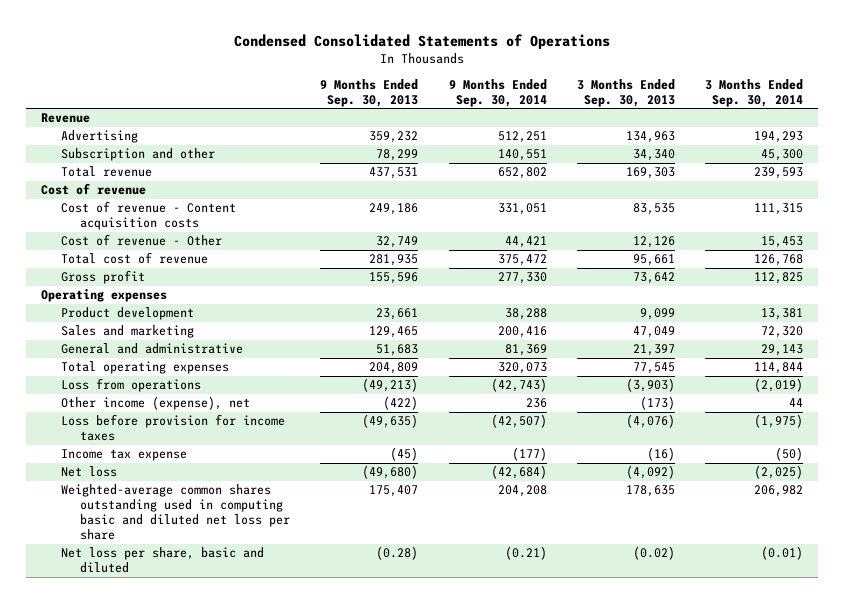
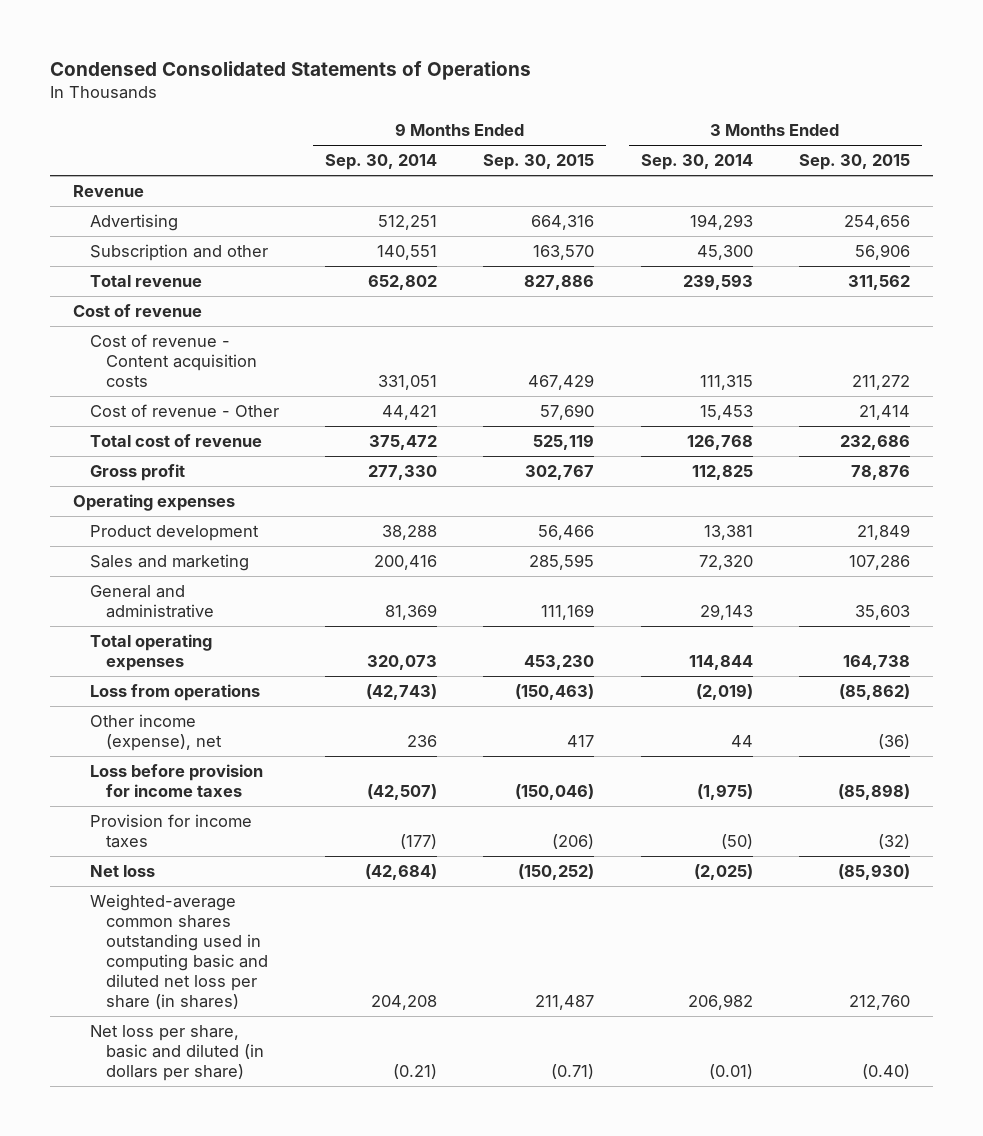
[320,78,419,107] 9 Months Ended Sep. 30, 2013 -> none
[577,78,676,107] 3 Months Ended Sep. 30, 2013 -> none
none -> [483,154,595,171] Sep. 30, 2015
none -> [799,154,911,171] Sep. 30, 2015
[60,449,187,462] Income tax expense -> [89,814,252,849] Provision for income taxes
[60,484,291,541] Weighted-average common shares outstanding used in computing basic and diluted net loss per share -> [89,894,269,1010] Weighted-average common shares outstanding used in computing basic and diluted net loss per share (in shares)
[60,547,264,574] Net loss per share, basic and diluted -> [89,1025,265,1082] Net loss per share, basic and diluted (in dollars per share)

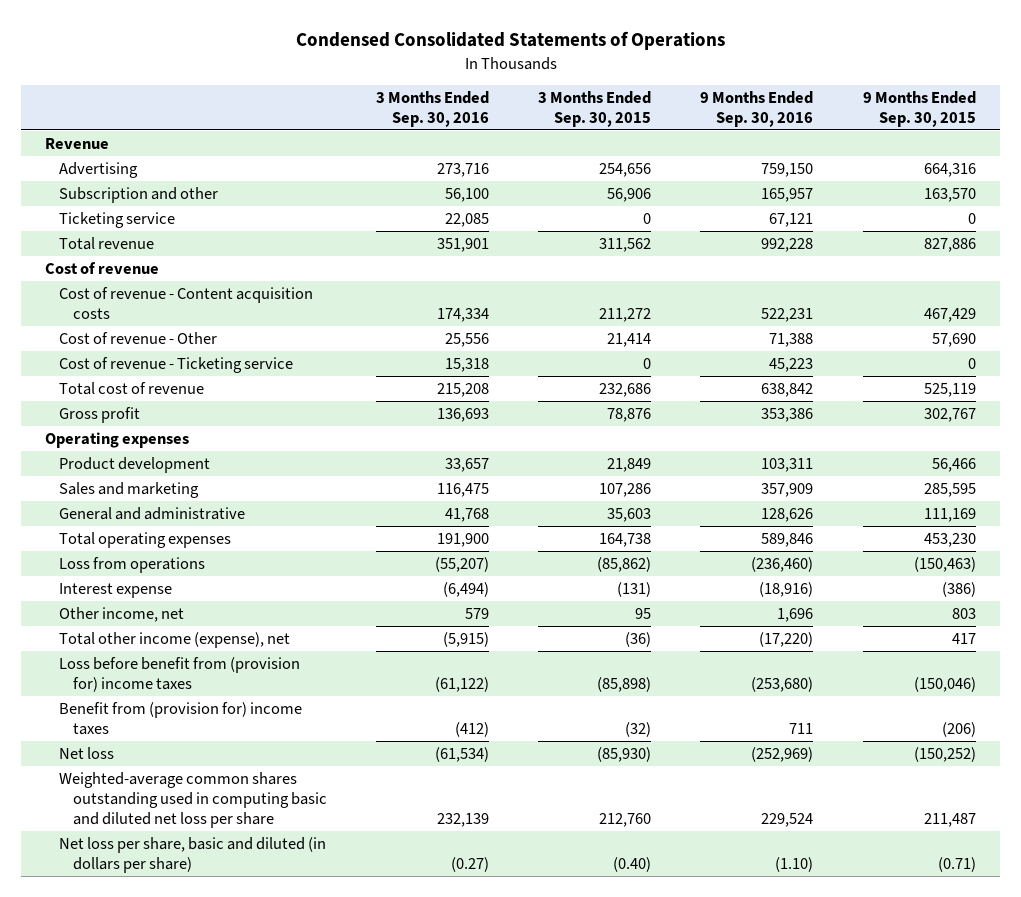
[325,154,438,171] Sep. 30, 2014 -> none
[640,154,753,171] Sep. 30, 2014 -> none
none -> [375,91,489,128] 3 Months Ended Sep. 30, 2016
none -> [700,91,814,128] 9 Months Ended Sep. 30, 2016
none -> [59,211,176,228] Ticketing service
none -> [59,356,294,373] Cost of revenue - Ticketing service
none -> [59,582,173,598] Interest expense
none -> [59,606,185,622] Other income, net
[89,714,223,752] Other income (expense), net -> [59,631,291,648] Total other income (expense), net
[89,764,263,798] Loss before provision for income taxes -> [59,656,301,692] Loss before benefit from (provision for) income taxes
[89,814,252,849] Provision for income taxes -> [59,701,303,735] Benefit from (provision for) income taxes
[89,894,269,1010] Weighted-average common shares outstanding used in computing basic and diluted net loss per share (in shares) -> [59,771,327,828] Weighted-average common shares outstanding used in computing basic and diluted net loss per share

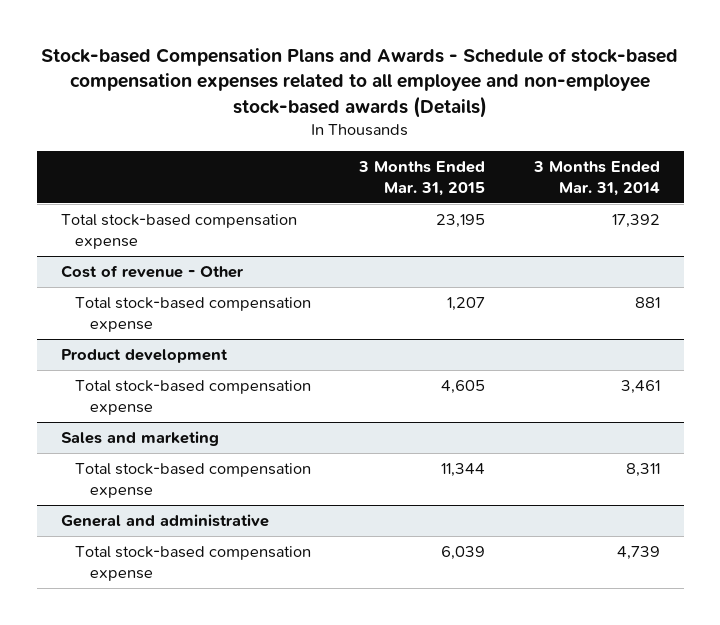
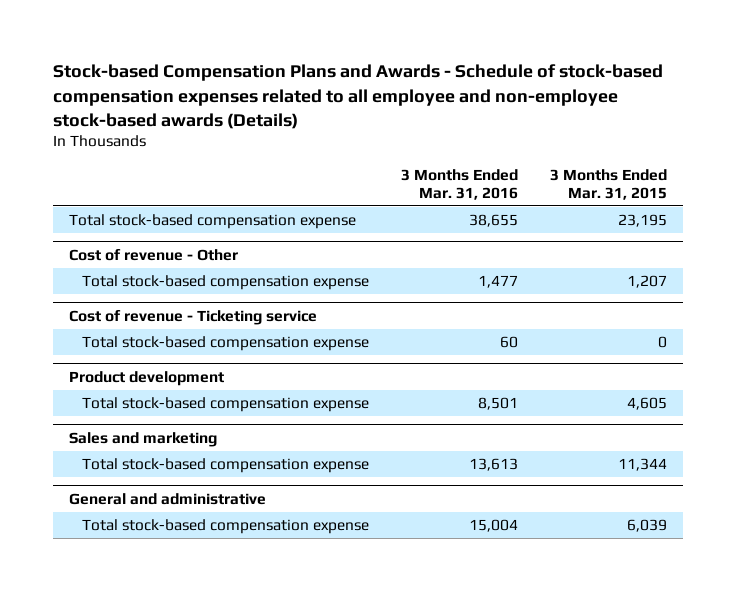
[532,161,660,196] 3 Months Ended Mar. 31, 2014 -> none
none -> [401,168,519,200] 3 Months Ended Mar. 31, 2016
none -> [69,309,318,325] Cost of revenue - Ticketing service
none -> [82,335,370,351] Total stock-based compensation expense

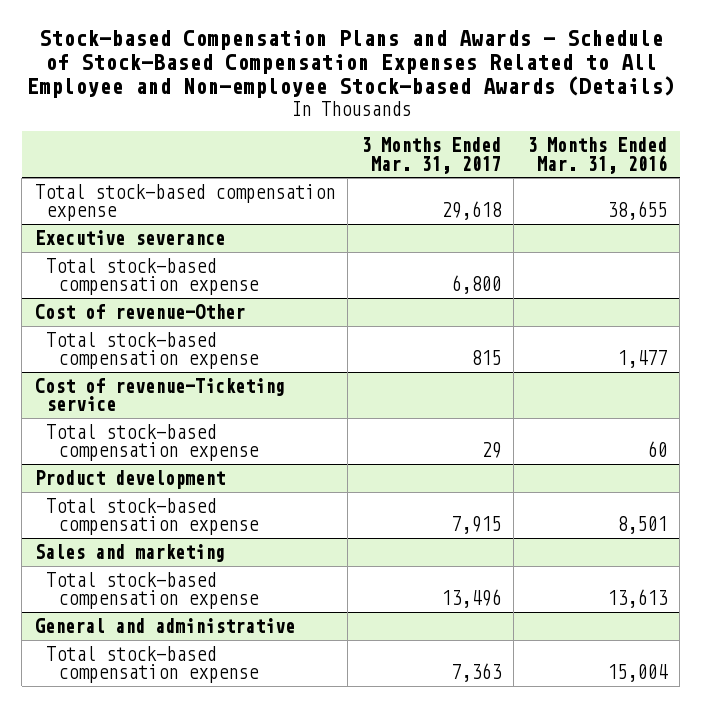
[53,64,664,129] Stock-based Compensation Plans and Awards - Schedule of stock-based compensation expenses related to all employee and non-employee stock-based awards (Details) -> [26,29,675,99] Stock-based Compensation Plans and Awards - Schedule of Stock-Based Compensation Expenses Related to All Employee and Non-employee Stock-based Awards (Details)
[549,168,667,200] 3 Months Ended Mar. 31, 2015 -> none
none -> [360,137,501,174] 3 Months Ended Mar. 31, 2017
none -> [34,230,225,246] Executive severance
none -> [46,258,260,296] Total stock-based compensation expense
[69,248,239,261] Cost of revenue - Other -> [34,304,245,320] Cost of revenue-Other
[69,309,318,325] Cost of revenue - Ticketing service -> [34,378,285,412] Cost of revenue-Ticketing service

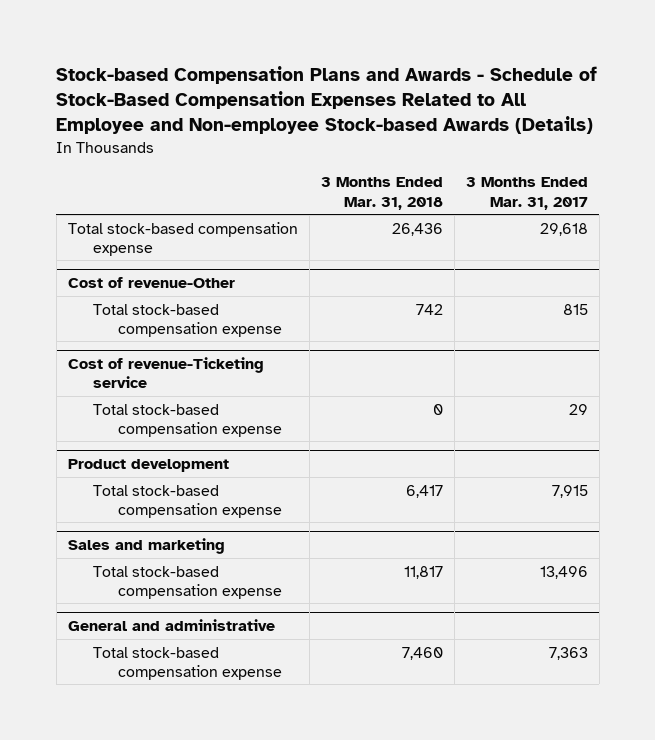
[526,137,667,174] 3 Months Ended Mar. 31, 2016 -> none
none -> [320,177,443,210] 3 Months Ended Mar. 31, 2018
[34,230,225,246] Executive severance -> none
[46,258,260,296] Total stock-based compensation expense -> none

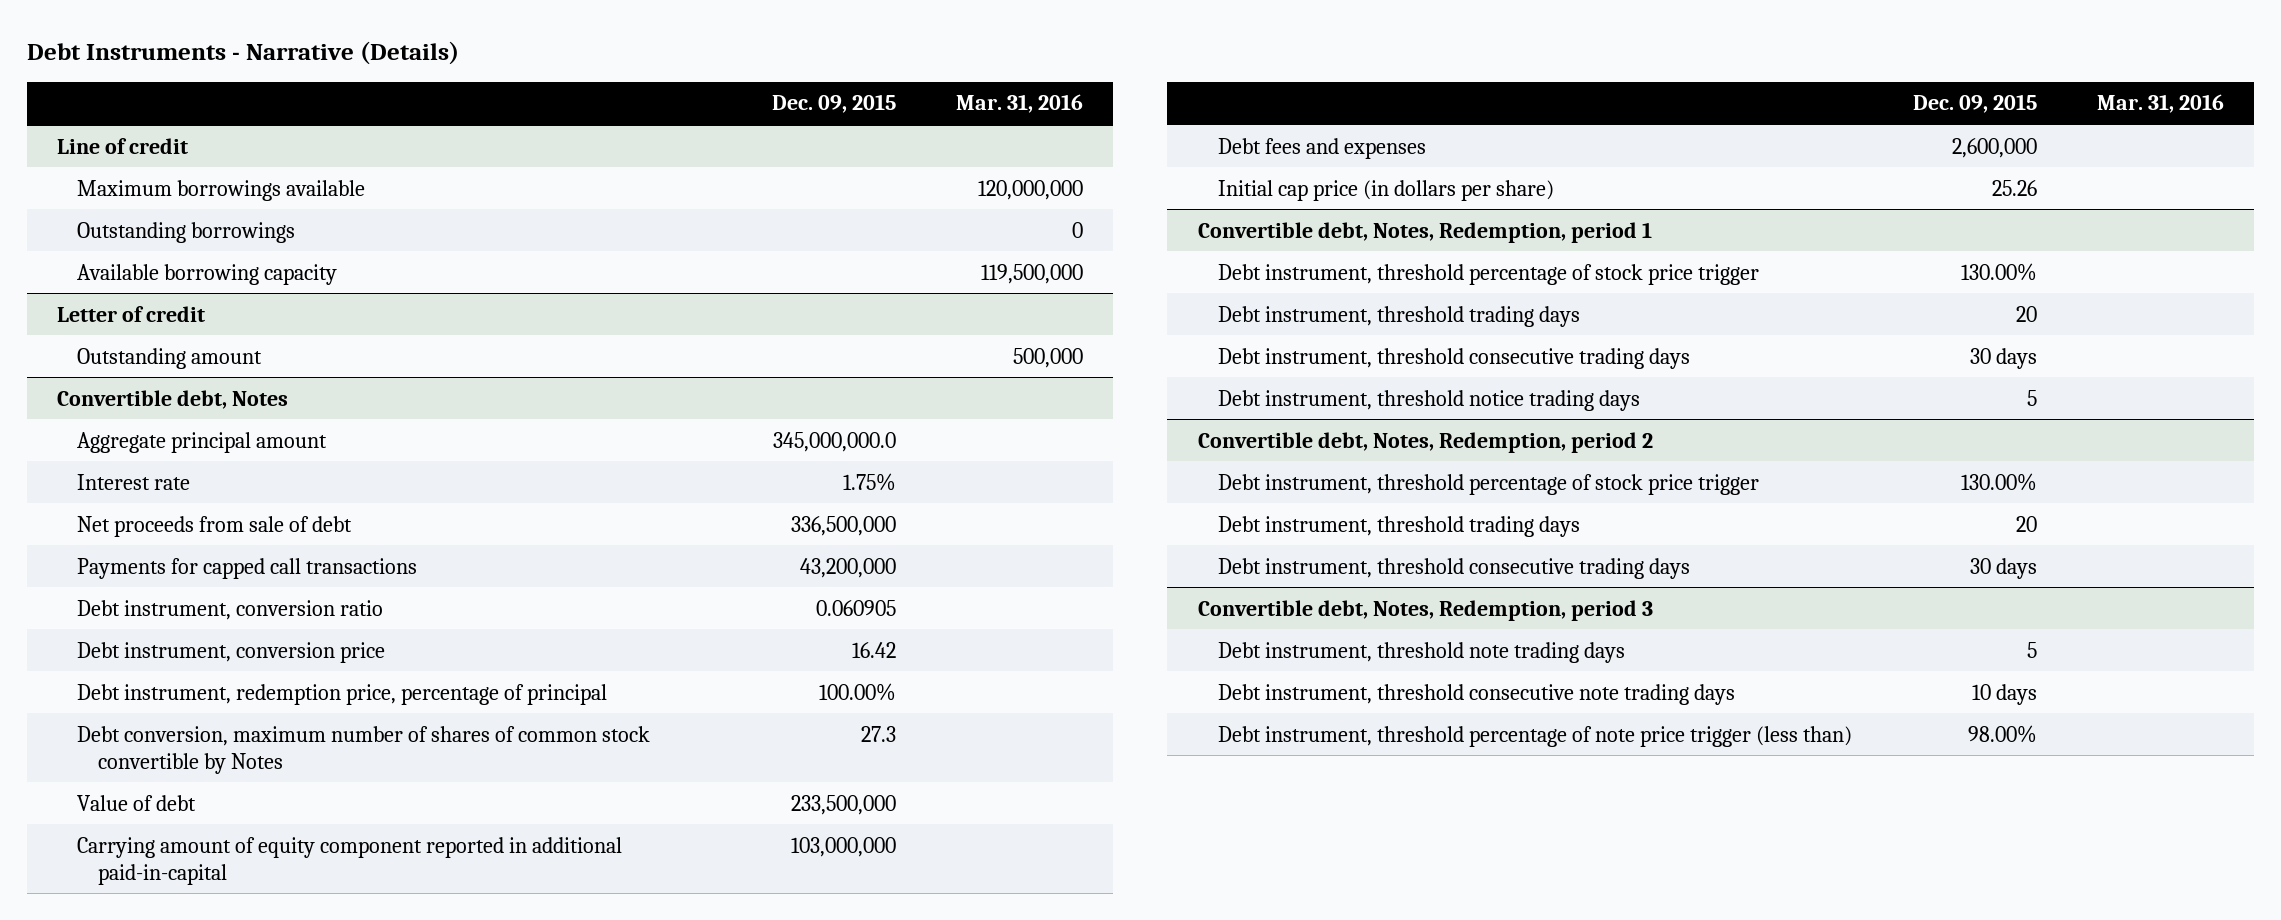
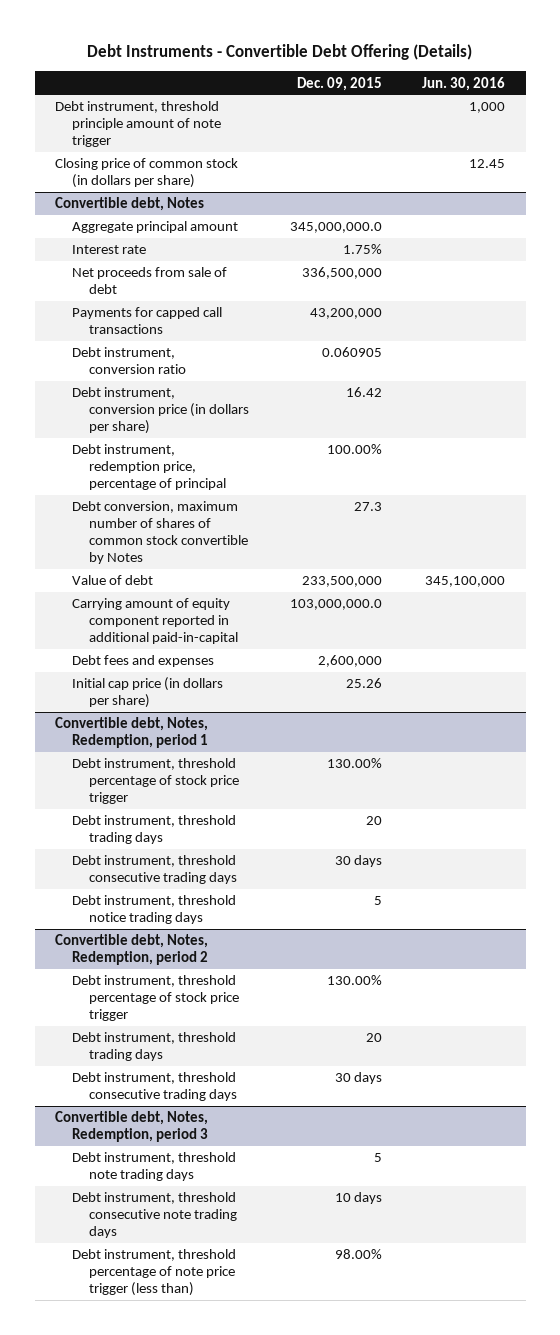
[26,41,459,66] Debt Instruments - Narrative (Details) -> [87,44,473,61] Debt Instruments - Convertible Debt Offering (Details)
[956,94,1084,114] Mar. 31, 2016 -> none
none -> [422,76,506,91] Jun. 30, 2016
[56,137,188,154] Line of credit -> none
[77,179,366,201] Maximum borrowings available -> none
[77,221,296,243] Outstanding borrowings -> none
[77,263,338,285] Available borrowing capacity -> none
[56,305,205,322] Letter of credit -> none
[77,347,263,369] Outstanding amount -> none
none -> [55,101,222,147] Debt instrument, threshold principle amount of note trigger
none -> [55,158,239,189] Closing price of common stock (in dollars per share)
[77,641,386,663] Debt instrument, conversion price -> [72,387,250,434] Debt instrument, conversion price (in dollars per share)
[790,836,896,857] 103,000,000 -> [289,599,382,611] 103,000,000.0

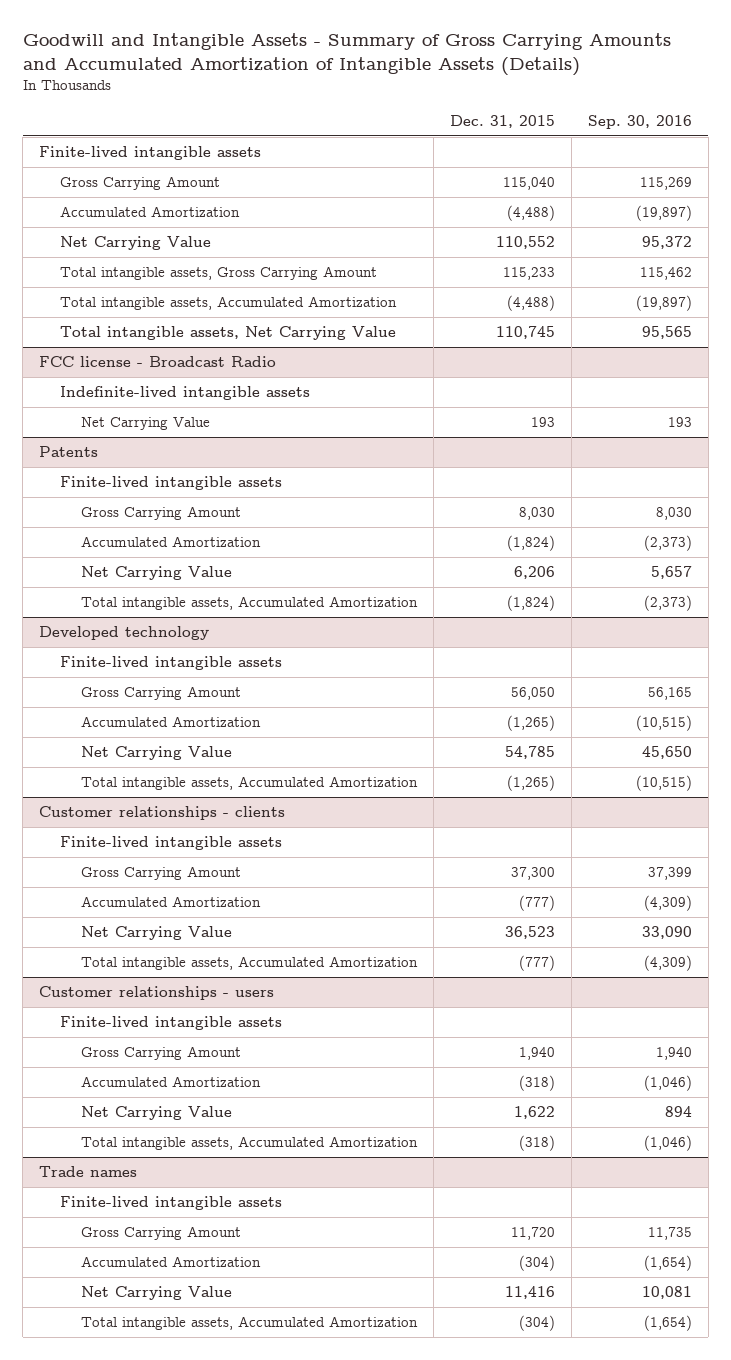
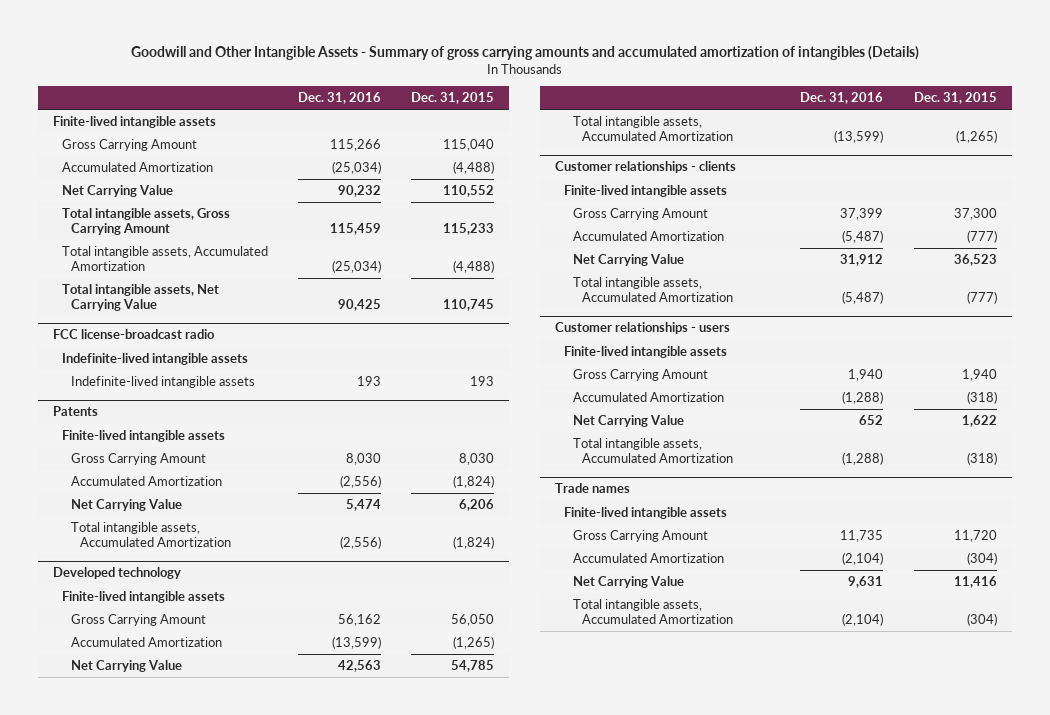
[22,33,671,76] Goodwill and Intangible Assets - Summary of Gross Carrying Amounts and Accumulated Amortization of Intangible Assets (Details) -> [130,45,919,60] Goodwill and Other Intangible Assets - Summary of gross carrying amounts and accumulated amortization of intangibles (Details)
[587,115,692,130] Sep. 30, 2016 -> none
none -> [297,92,381,105] Dec. 31, 2016
[39,356,277,368] FCC license - Broadcast Radio -> [52,329,215,340] FCC license-broadcast radio
[80,417,210,431] Net Carrying Value -> [70,376,255,389] Indefinite-lived intangible assets

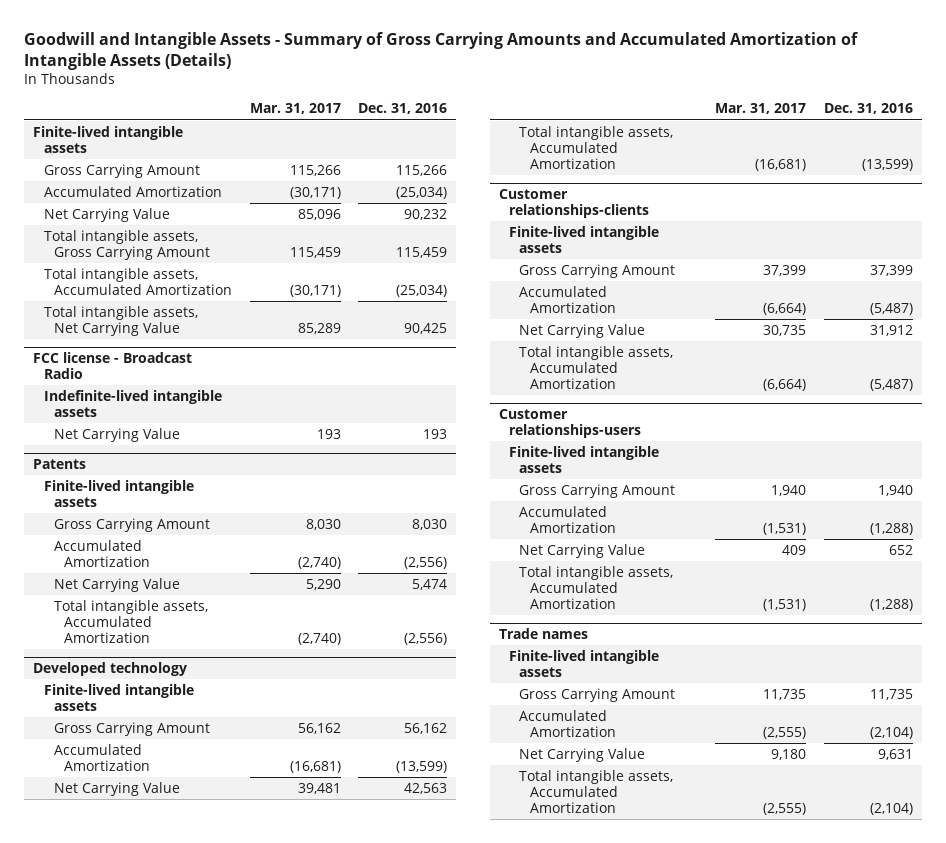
[130,45,919,60] Goodwill and Other Intangible Assets - Summary of gross carrying amounts and accumulated amortization of intangibles (Details) -> [24,32,859,71] Goodwill and Intangible Assets - Summary of Gross Carrying Amounts and Accumulated Amortization of Intangible Assets (Details)
[411,92,495,105] Dec. 31, 2015 -> none
none -> [249,103,341,115] Mar. 31, 2017
[52,329,215,340] FCC license-broadcast radio -> [33,351,193,379] FCC license - Broadcast Radio
[70,376,255,389] Indefinite-lived intangible assets -> [53,427,180,442] Net Carrying Value
[555,161,737,174] Customer relationships - clients -> [498,188,650,218] Customer relationships-clients
[555,322,731,335] Customer relationships - users -> [498,408,642,438] Customer relationships-users

